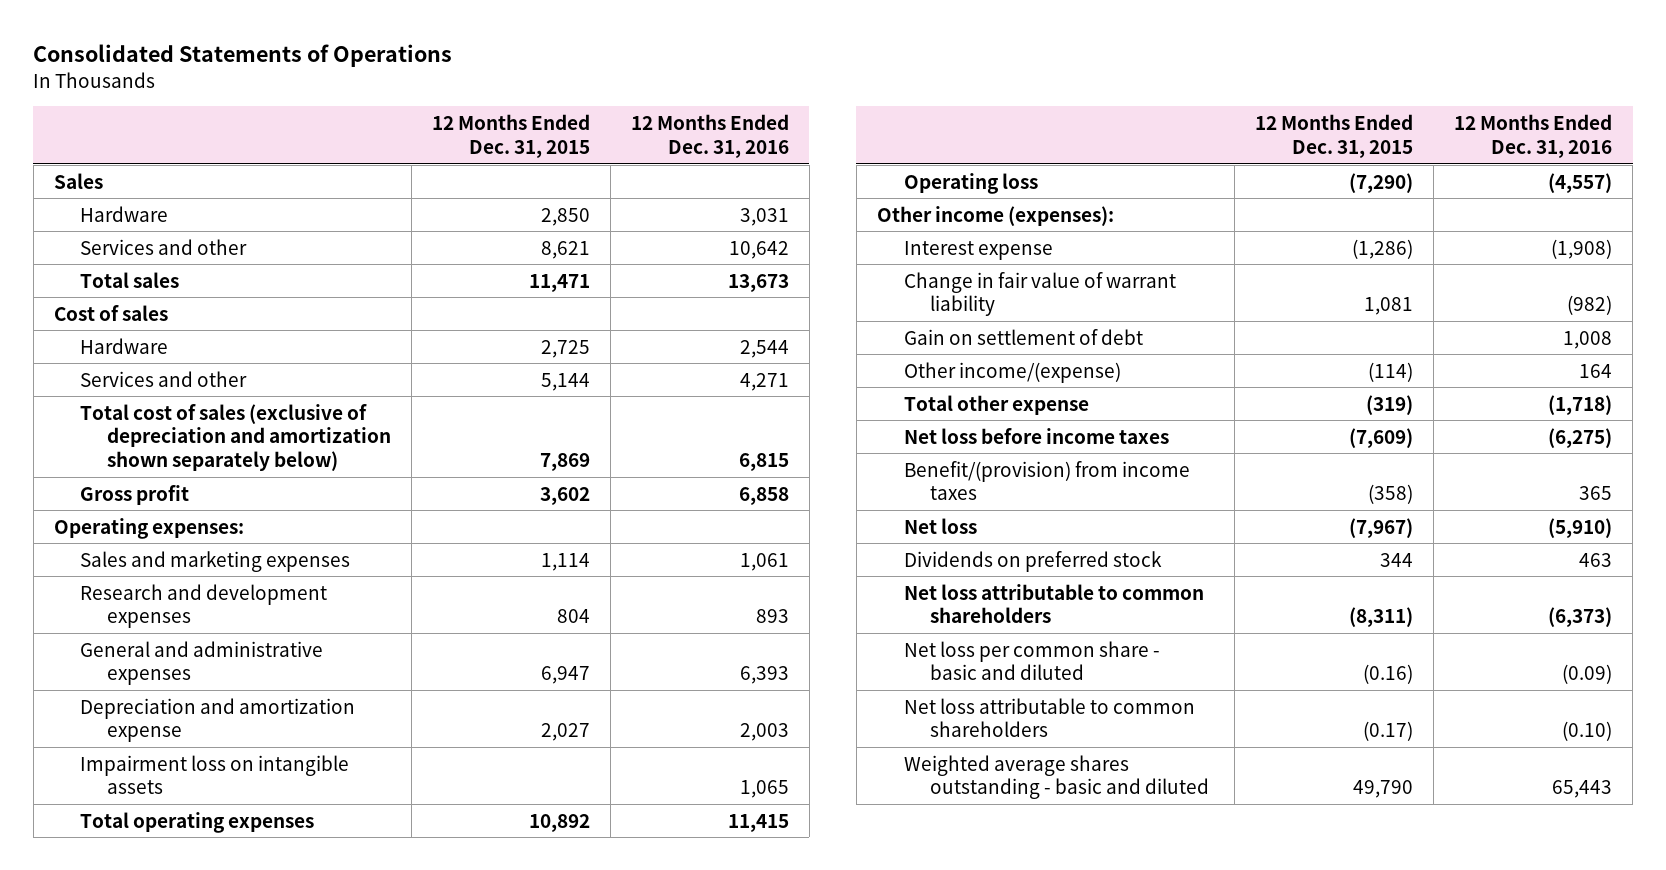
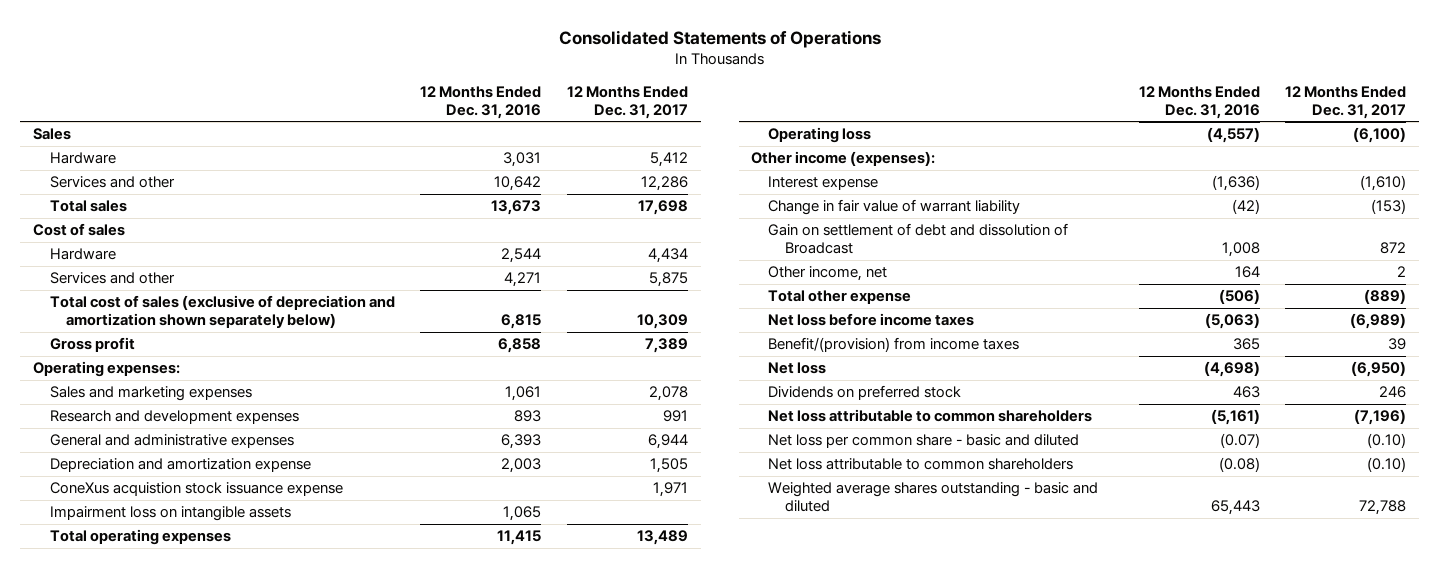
[432,113,591,158] 12 Months Ended Dec. 31, 2015 -> none
none -> [567,85,689,119] 12 Months Ended Dec. 31, 2017
none -> [49,482,343,497] ConeXus acquistion stock issuance expense
[1551,238,1613,259] (1,908) -> [1211,175,1260,192] (1,636)
[1567,295,1613,316] (982) -> [1231,199,1260,215] (42)
[903,328,1143,345] Gain on settlement of debt -> [767,223,1068,255] Gain on settlement of debt and dissolution of Broadcast
[903,361,1121,383] Other income/(expense) -> [767,266,887,282] Other income, net
[1548,394,1613,415] (1,718) -> [1218,289,1260,305] (506)
[1548,427,1613,448] (6,275) -> [1204,313,1260,330] (5,063)
[1548,517,1613,538] (5,910) -> [1203,361,1260,378] (4,698)
[1548,607,1613,628] (6,373) -> [1210,409,1260,426] (5,161)
[1562,664,1613,685] (0.09) -> [1219,433,1260,449] (0.07)
[1562,721,1613,742] (0.10) -> [1218,457,1260,473] (0.08)

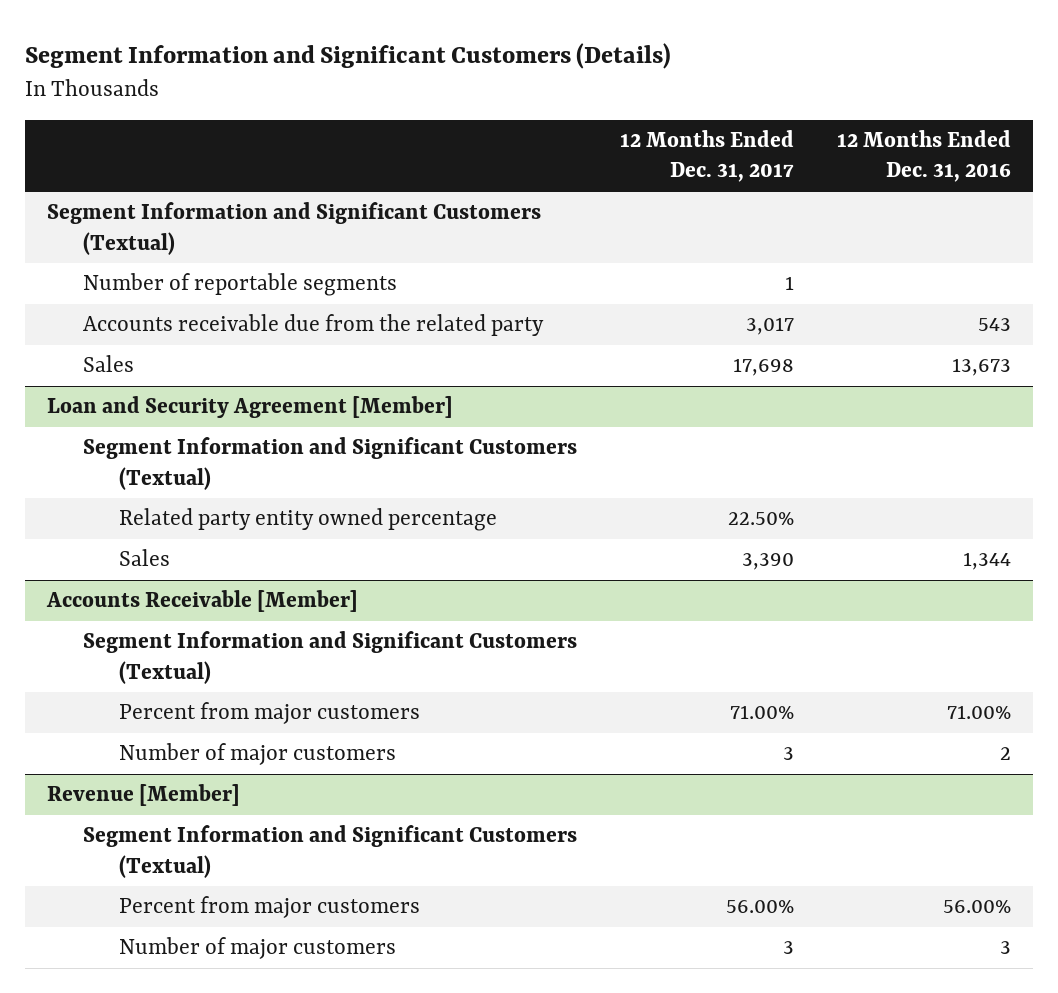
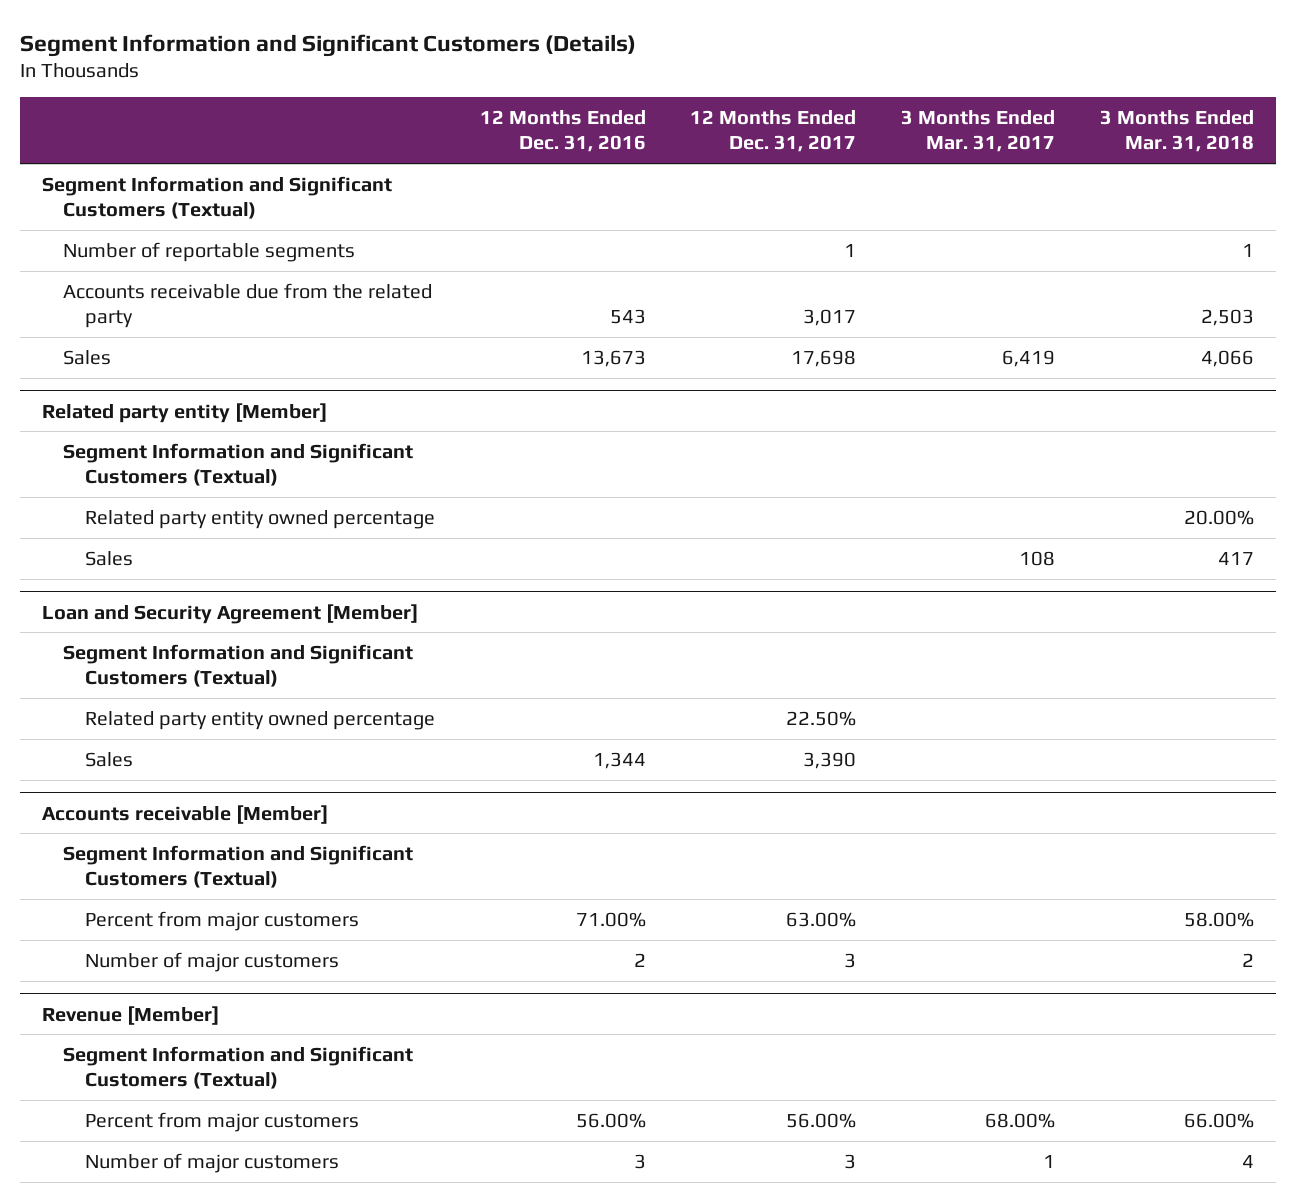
none -> [900,110,1055,153] 3 Months Ended Mar. 31, 2017
none -> [1099,110,1254,153] 3 Months Ended Mar. 31, 2018
none -> [42,402,328,423] Related party entity [Member]
none -> [63,442,414,487] Segment Information and Significant Customers (Textual)
none -> [84,509,435,529] Related party entity owned percentage
none -> [84,550,133,566] Sales
[45,590,358,613] Accounts Receivable [Member] -> [42,804,329,824] Accounts receivable [Member]
[730,705,795,720] 71.00% -> [786,911,857,927] 63.00%

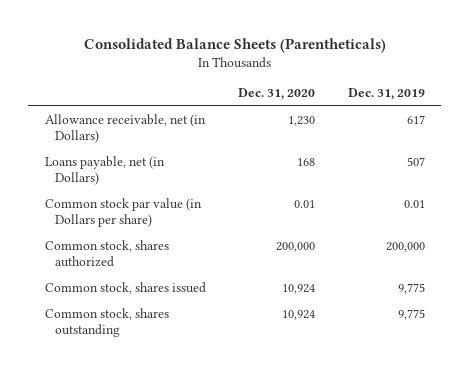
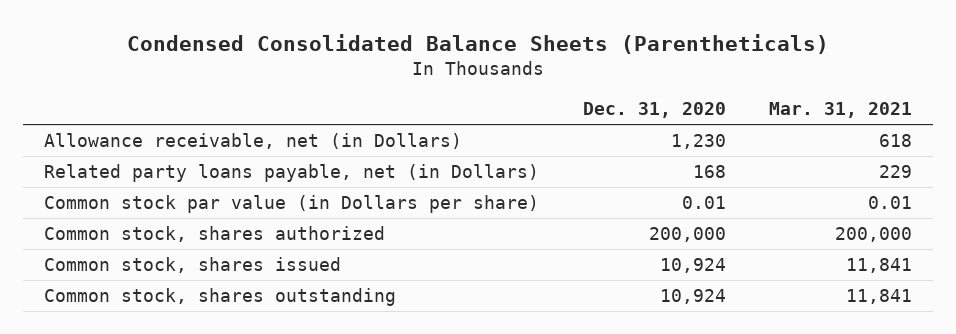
[83,37,386,53] Consolidated Balance Sheets (Parentheticals) -> [127,33,830,54] Condensed Consolidated Balance Sheets (Parentheticals)
[347,88,425,101] Dec. 31, 2019 -> none
none -> [768,102,912,119] Mar. 31, 2021
[44,156,165,186] Loans payable, net (in Dollars) -> [44,164,540,183] Related party loans payable, net (in Dollars)

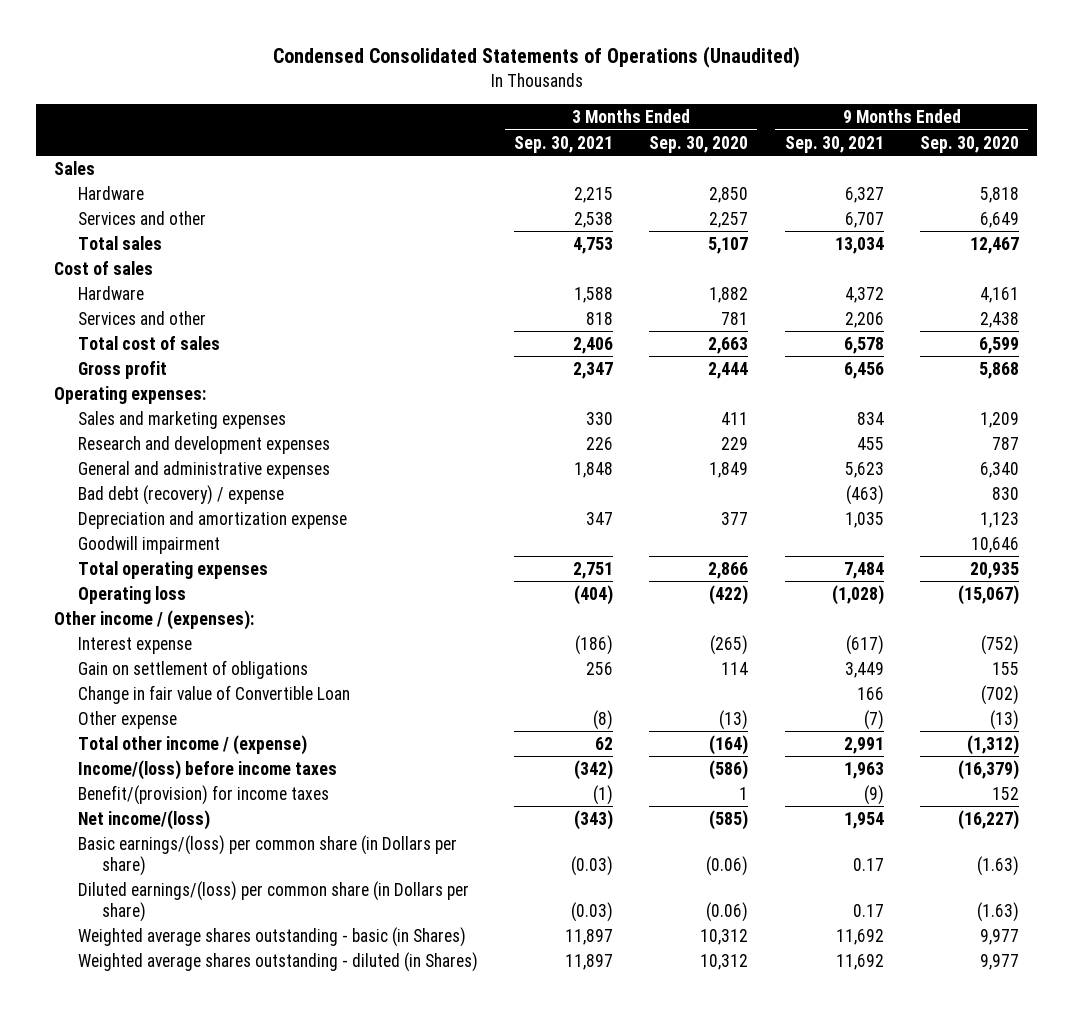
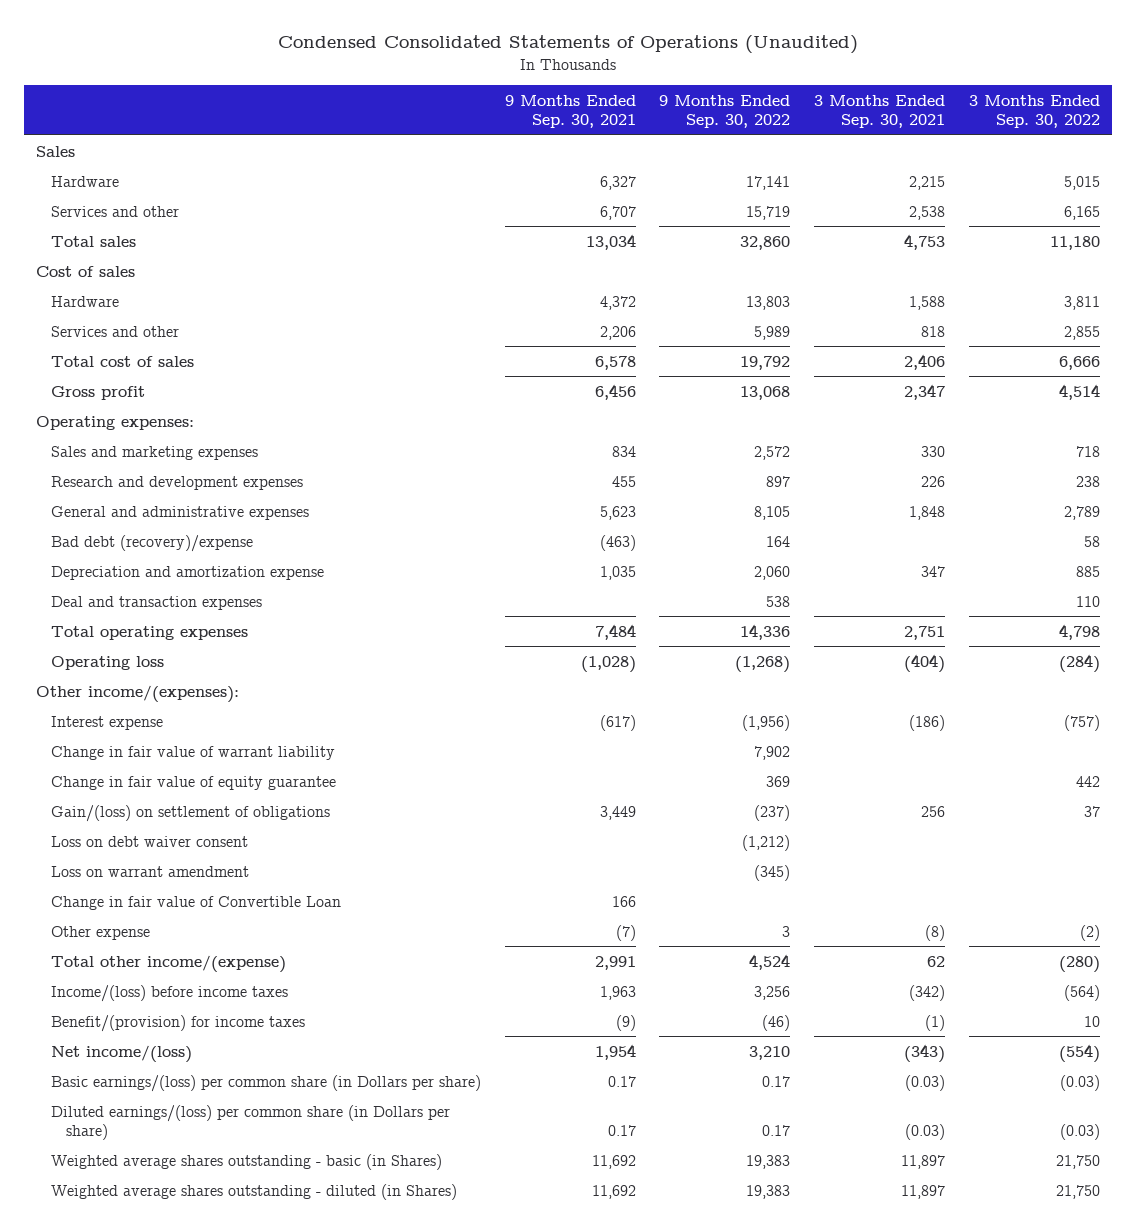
[649,135,749,153] Sep. 30, 2020 -> none
[919,135,1019,153] Sep. 30, 2020 -> none
none -> [659,94,791,129] 9 Months Ended Sep. 30, 2022
none -> [968,94,1100,129] 3 Months Ended Sep. 30, 2022
[77,484,284,505] Bad debt (recovery) / expense -> [50,534,253,552] Bad debt (recovery)/expense
[77,535,220,554] Goodwill impairment -> none
none -> [50,595,262,610] Deal and transaction expenses
[54,609,255,630] Other income / (expenses): -> [35,684,239,703] Other income/(expenses):
none -> [50,745,335,760] Change in fair value of warrant liability
none -> [50,775,336,790] Change in fair value of equity guarantee
[77,659,308,679] Gain on settlement of obligations -> [50,804,330,822] Gain/(loss) on settlement of obligations
none -> [50,835,248,847] Loss on debt waiver consent
none -> [50,865,249,877] Loss on warrant amendment
[77,734,307,755] Total other income / (expense) -> [50,954,286,973] Total other income/(expense)

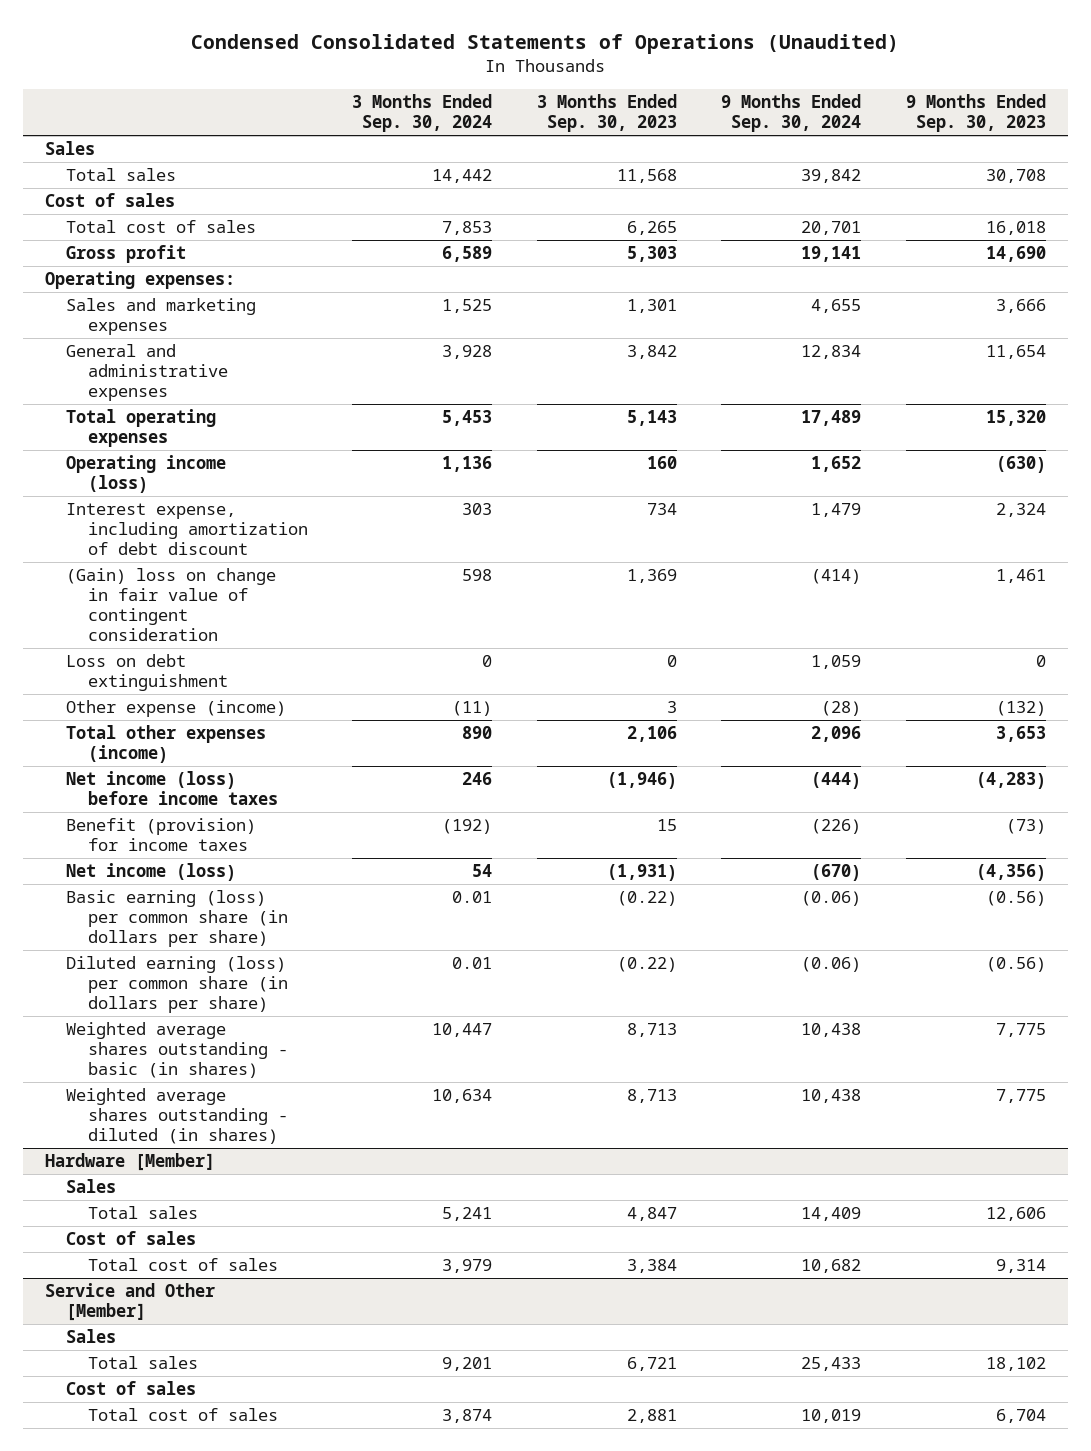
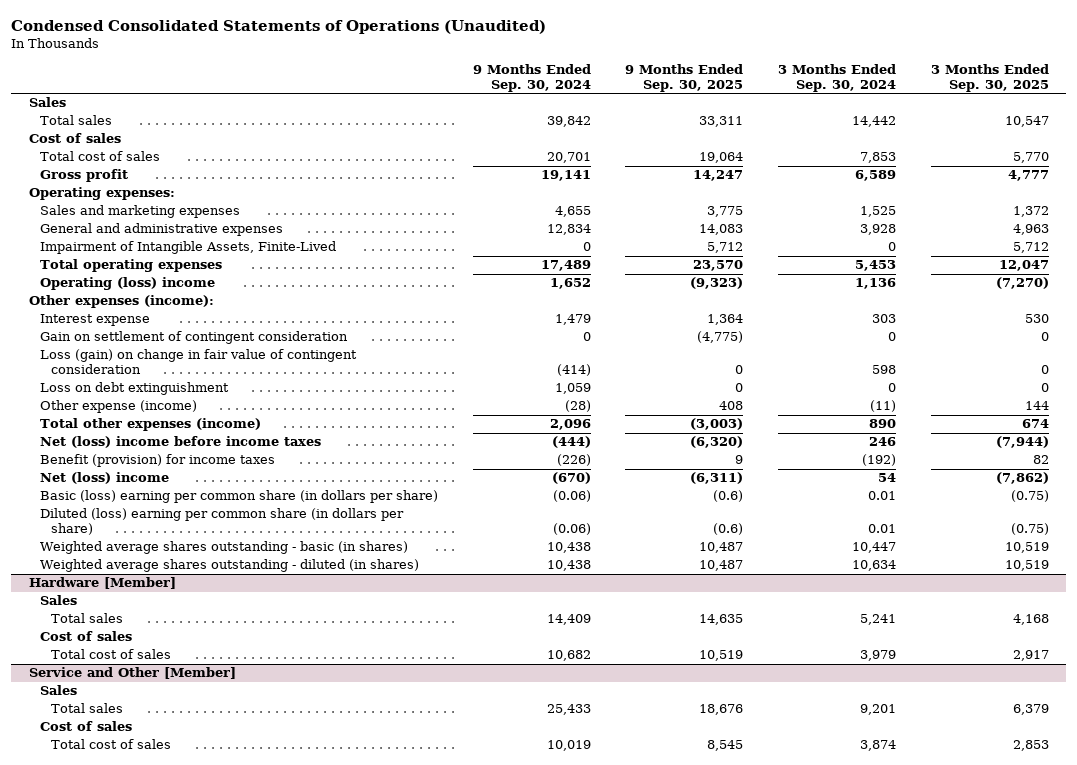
[536,94,677,133] 3 Months Ended Sep. 30, 2023 -> none
[906,94,1047,133] 9 Months Ended Sep. 30, 2023 -> none
none -> [625,64,744,92] 9 Months Ended Sep. 30, 2025
none -> [930,64,1049,92] 3 Months Ended Sep. 30, 2025
none -> [39,241,336,255] Impairment of Intangible Assets, Finite-Lived
[66,455,227,494] Operating income (loss) -> [39,277,215,291] Operating (loss) income
none -> [28,295,214,309] Other expenses (income):
[66,503,308,556] Interest expense, including amortization of debt discount -> [39,314,150,327] Interest expense
none -> [39,331,348,345] Gain on settlement of contingent consideration
[66,568,277,642] (Gain) loss on change in fair value of contingent consideration -> [39,349,357,375] Loss (gain) on change in fair value of contingent consideration
[66,771,278,806] Net income (loss) before income taxes -> [39,436,321,449] Net (loss) income before income taxes
[66,863,237,882] Net income (loss) -> [39,472,169,485] Net (loss) income
[66,890,288,948] Basic earning (loss) per common share (in dollars per share) -> [39,490,438,504] Basic (loss) earning per common share (in dollars per share)
[66,956,288,1014] Diluted earning (loss) per common share (in dollars per share) -> [39,508,404,536] Diluted (loss) earning per common share (in dollars per share)

